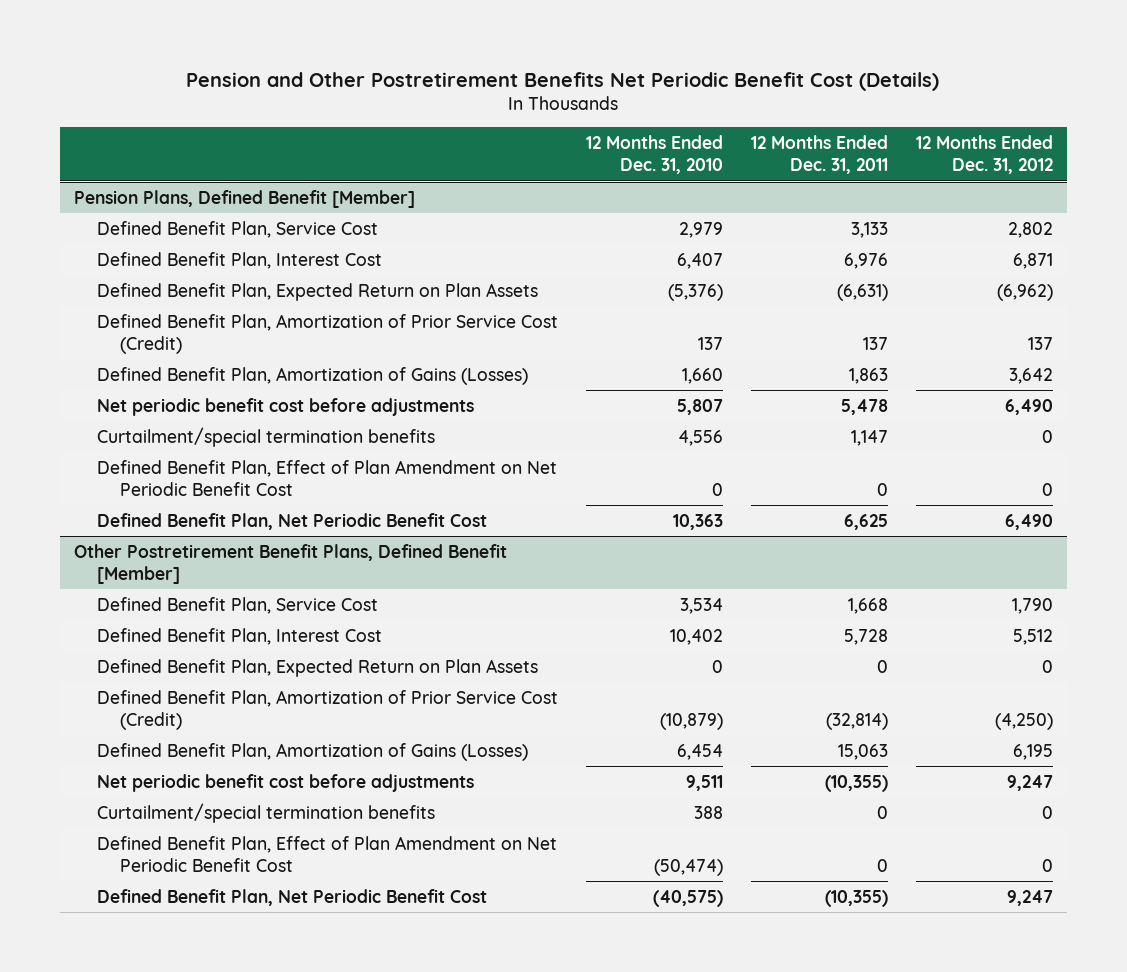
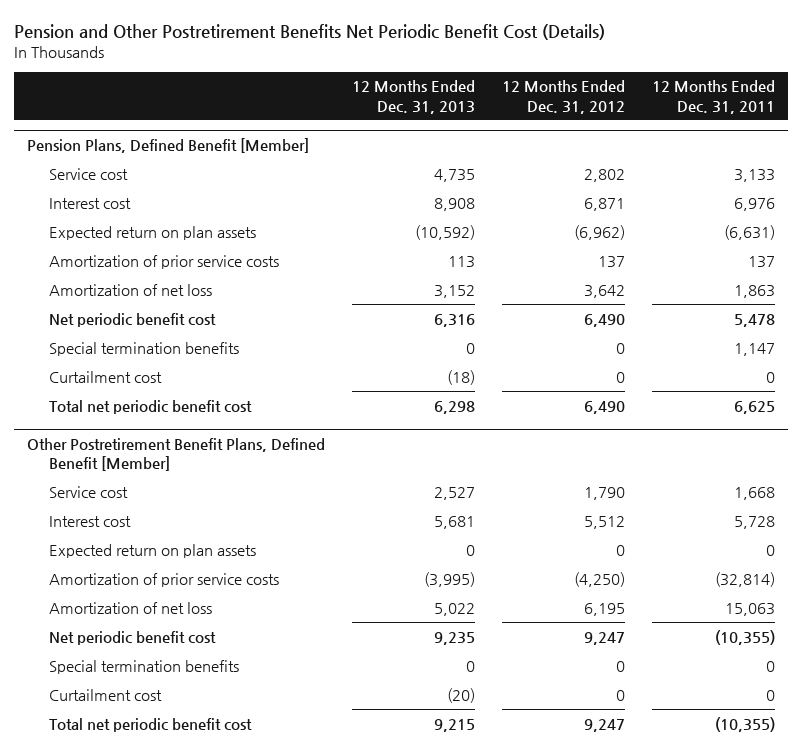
[585,134,723,175] 12 Months Ended Dec. 31, 2010 -> none
none -> [351,80,475,114] 12 Months Ended Dec. 31, 2013
[96,459,557,496] Defined Benefit Plan, Effect of Plan Amendment on Net Periodic Benefit Cost -> none
[96,220,378,238] Defined Benefit Plan, Service Cost -> [48,167,128,180] Service cost
[96,251,382,269] Defined Benefit Plan, Interest Cost -> [48,197,131,209] Interest cost
[96,282,538,301] Defined Benefit Plan, Expected Return on Plan Assets -> [48,225,256,240] Expected return on plan assets
[96,313,558,354] Defined Benefit Plan, Amortization of Prior Service Cost (Credit) -> [48,254,279,269] Amortization of prior service costs
[96,366,528,385] Defined Benefit Plan, Amortization of Gains (Losses) -> [48,283,212,296] Amortization of net loss
[96,397,474,416] Net periodic benefit cost before adjustments -> [48,312,216,327] Net periodic benefit cost
[96,426,435,447] Curtailment/special termination benefits -> [48,341,239,356] Special termination benefits
none -> [48,370,162,383] Curtailment cost
[96,512,487,530] Defined Benefit Plan, Net Periodic Benefit Cost -> [48,399,252,414] Total net periodic benefit cost
[96,835,557,872] Defined Benefit Plan, Effect of Plan Amendment on Net Periodic Benefit Cost -> none
[96,596,378,614] Defined Benefit Plan, Service Cost -> [48,485,128,498] Service cost
[96,627,382,645] Defined Benefit Plan, Interest Cost -> [48,515,131,527] Interest cost
[96,658,538,677] Defined Benefit Plan, Expected Return on Plan Assets -> [48,543,256,558] Expected return on plan assets
[96,689,558,730] Defined Benefit Plan, Amortization of Prior Service Cost (Credit) -> [48,572,279,587] Amortization of prior service costs
[96,742,528,761] Defined Benefit Plan, Amortization of Gains (Losses) -> [48,601,212,614] Amortization of net loss
[96,773,474,792] Net periodic benefit cost before adjustments -> [48,630,216,645] Net periodic benefit cost
[96,802,435,823] Curtailment/special termination benefits -> [48,659,239,674] Special termination benefits
none -> [48,688,162,701] Curtailment cost
[96,888,487,906] Defined Benefit Plan, Net Periodic Benefit Cost -> [48,717,252,732] Total net periodic benefit cost

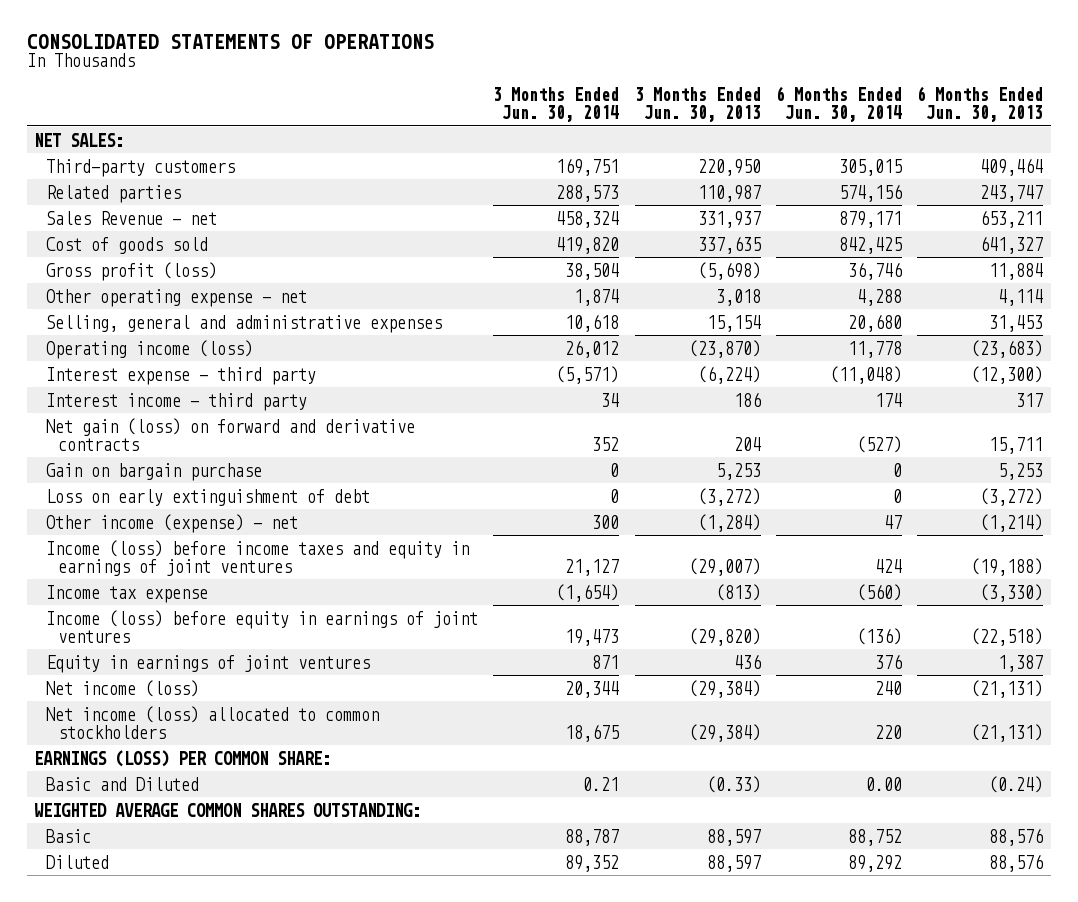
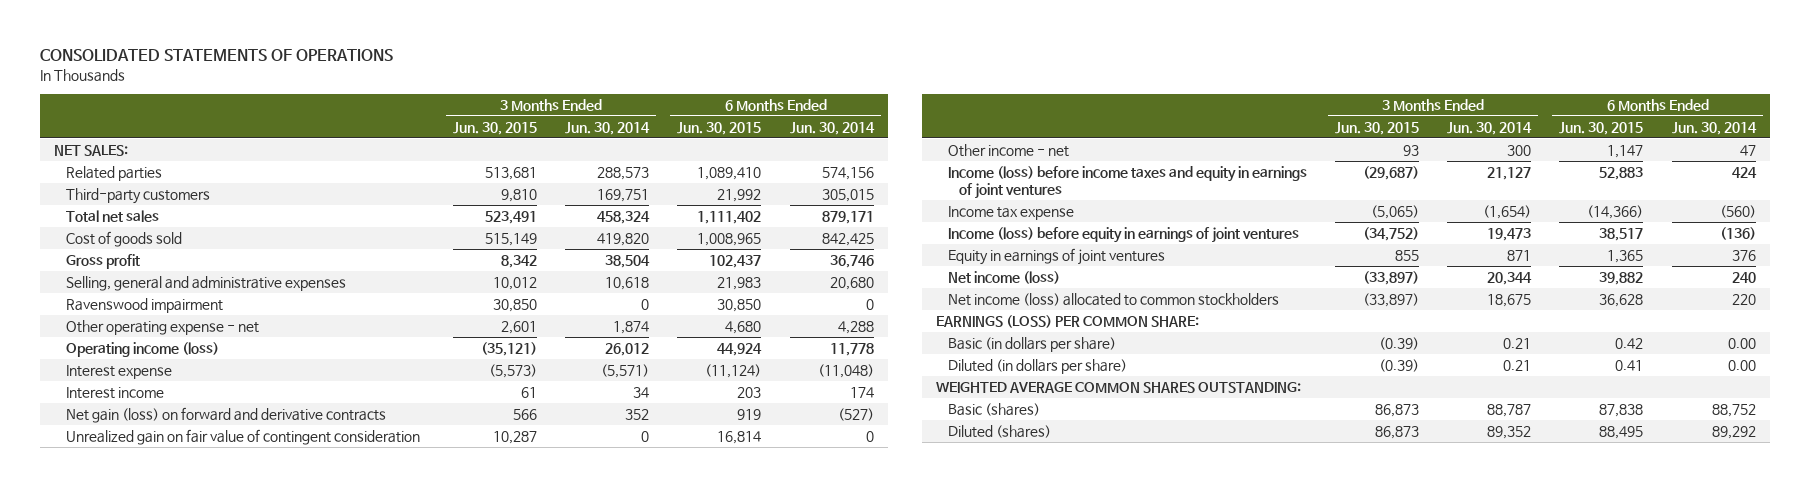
[634,87,761,123] 3 Months Ended Jun. 30, 2013 -> none
[917,86,1044,123] 6 Months Ended Jun. 30, 2013 -> none
none -> [452,121,537,135] Jun. 30, 2015
none -> [677,121,762,135] Jun. 30, 2015
[46,158,236,177] Third-party customers -> [65,187,210,204] Third-party customers
[46,210,218,225] Sales Revenue - net -> [65,209,159,222] Total net sales
[46,261,218,281] Gross profit (loss) -> [65,253,140,269] Gross profit
none -> [65,297,223,313] Ravenswood impairment
[46,288,308,307] Other operating expense - net -> [65,319,259,335] Other operating expense - net
[46,366,317,385] Interest expense - third party -> [65,364,172,379] Interest expense
[46,392,308,411] Interest income - third party -> [65,386,164,399] Interest income
[46,462,263,481] Gain on bargain purchase -> none
[46,488,371,506] Loss on early extinguishment of debt -> none
none -> [65,428,420,445] Unrealized gain on fair value of contingent consideration
[46,513,299,533] Other income (expense) - net -> [947,143,1069,157] Other income - net
[46,776,200,791] Basic and Diluted -> none
none -> [947,336,1116,352] Basic (in dollars per share)
none -> [947,358,1127,374] Diluted (in dollars per share)
[46,828,92,843] Basic -> [947,402,1040,416] Basic (shares)
[46,854,110,869] Diluted -> [947,424,1051,438] Diluted (shares)

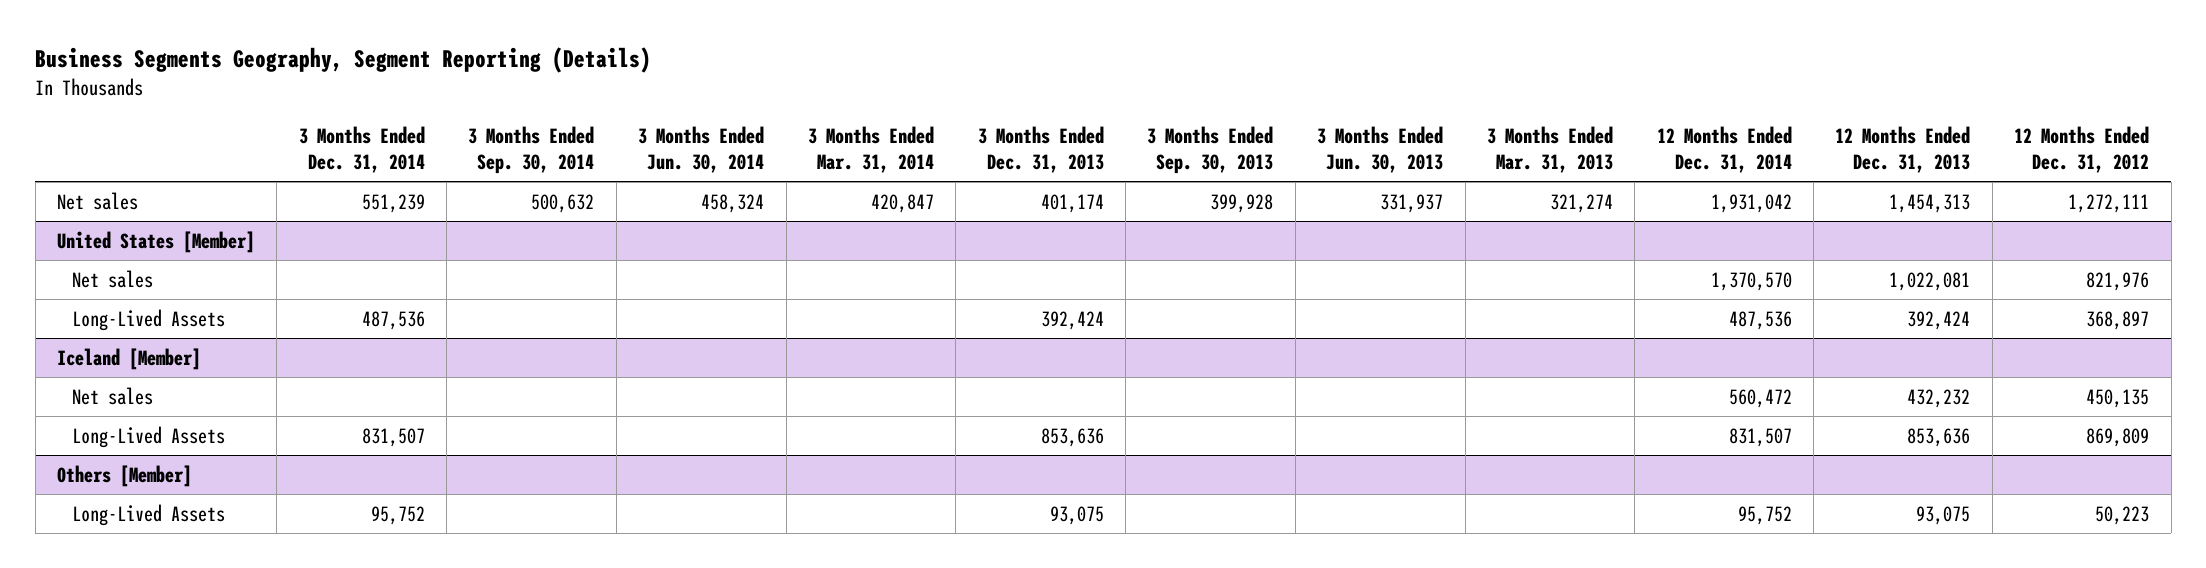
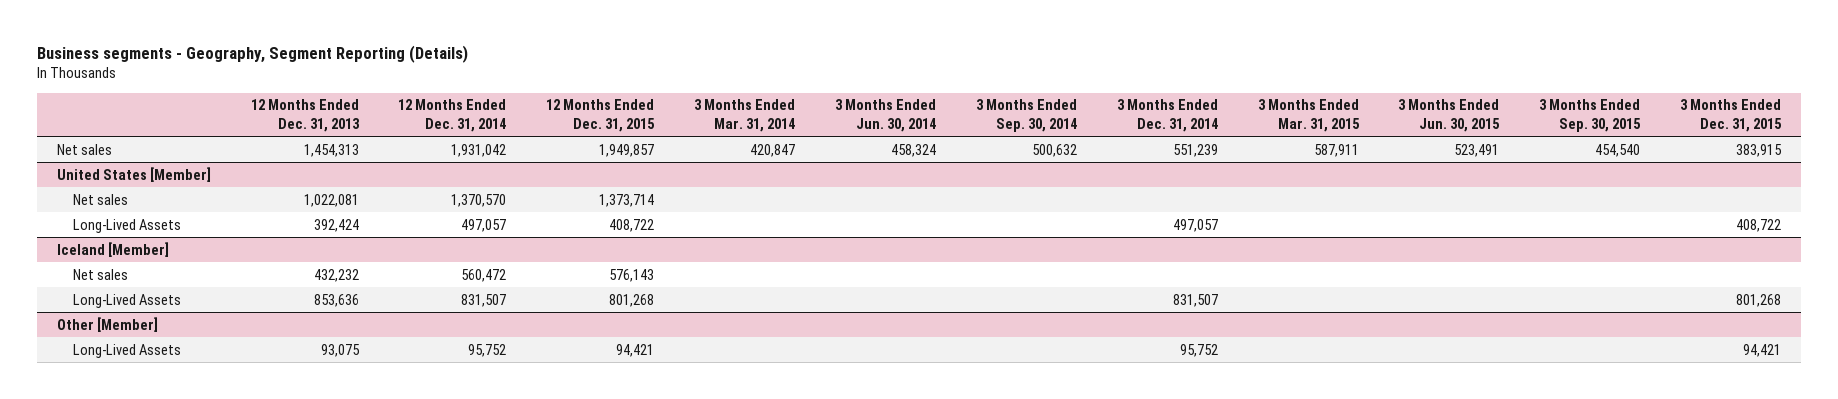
[35,47,652,74] Business Segments Geography, Segment Reporting (Details) -> [36,45,468,64] Business segments - Geography, Segment Reporting (Details)
[977,125,1104,173] 3 Months Ended Dec. 31, 2013 -> none
[1147,125,1274,174] 3 Months Ended Sep. 30, 2013 -> none
[1317,125,1444,173] 3 Months Ended Jun. 30, 2013 -> none
[1486,125,1613,173] 3 Months Ended Mar. 31, 2013 -> none
[2014,125,2150,173] 12 Months Ended Dec. 31, 2012 -> none
none -> [546,99,656,132] 12 Months Ended Dec. 31, 2015
none -> [1257,99,1360,132] 3 Months Ended Mar. 31, 2015
none -> [1398,99,1501,132] 3 Months Ended Jun. 30, 2015
none -> [1539,99,1642,132] 3 Months Ended Sep. 30, 2015
none -> [1680,99,1783,132] 3 Months Ended Dec. 31, 2015
[361,310,425,330] 487,536 -> [1172,218,1218,232] 497,057
[1728,310,1792,330] 487,536 -> [461,218,507,232] 497,057
[56,464,192,487] Others [Member] -> [56,316,158,332] Other [Member]

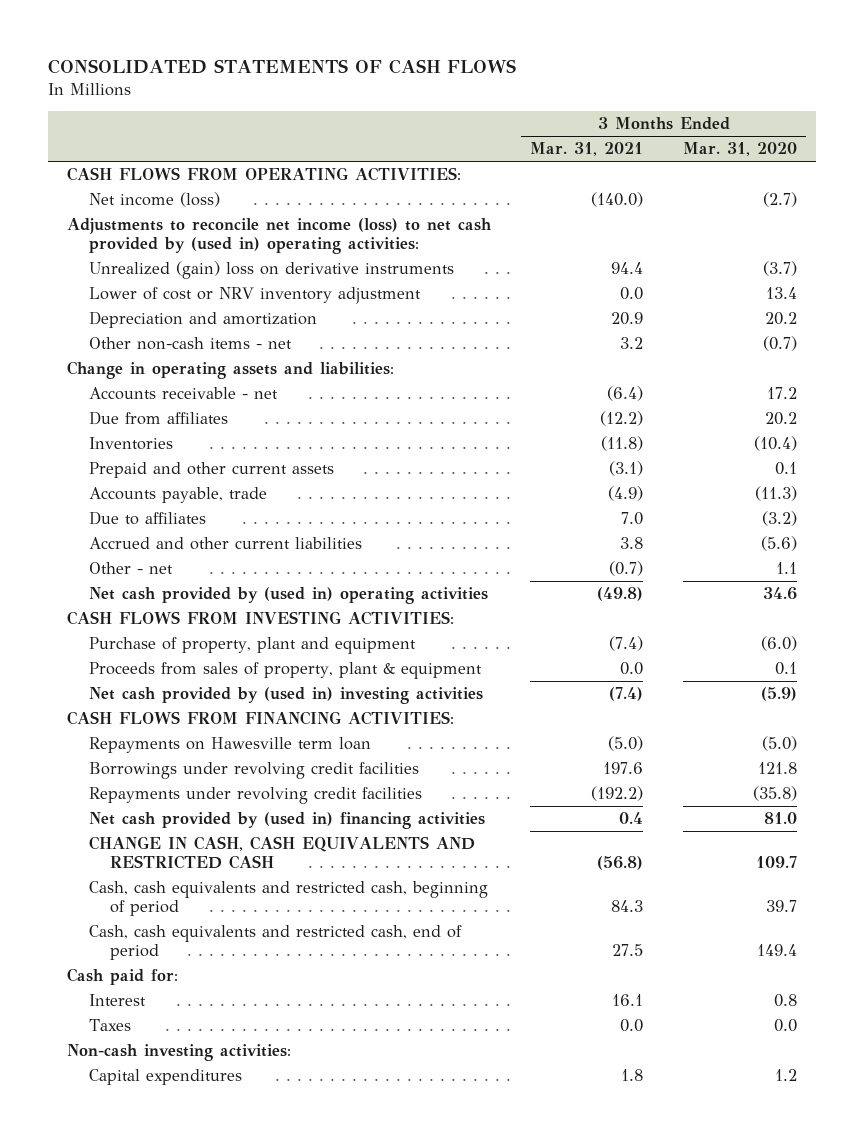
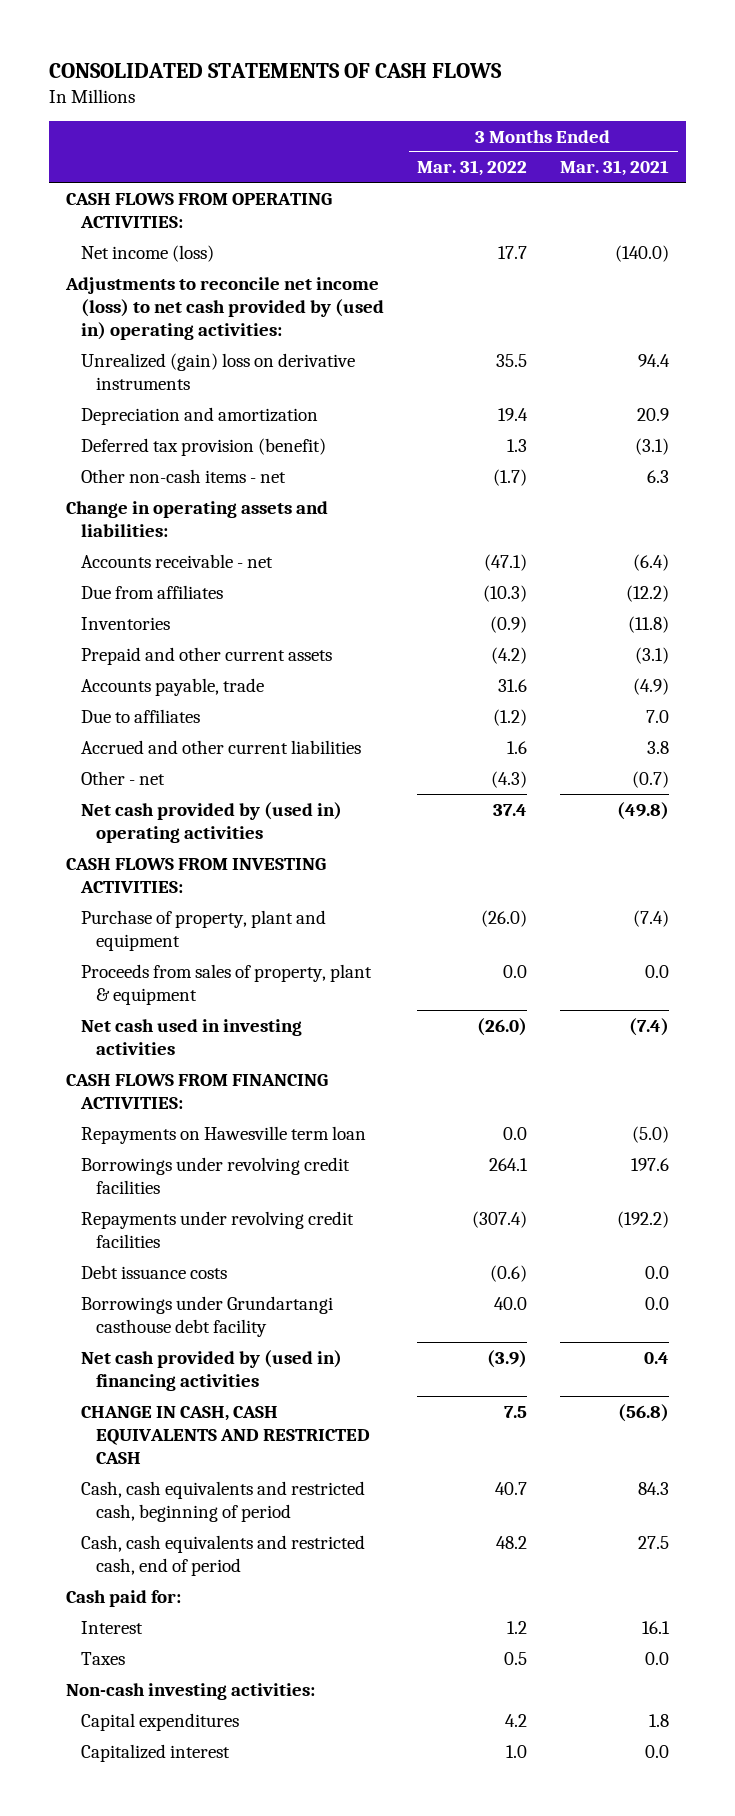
[682,142,797,157] Mar. 31, 2020 -> none
none -> [417,160,528,177] Mar. 31, 2022
[88,287,421,305] Lower of cost or NRV inventory adjustment -> none
none -> [80,437,326,456] Deferred tax provision (benefit)
[620,337,644,350] 3.2 -> [647,469,670,483] 6.3
[88,687,483,705] Net cash provided by (used in) investing activities -> [80,1018,302,1055] Net cash used in investing activities
none -> [80,1264,227,1279] Debt issuance costs
none -> [80,1295,333,1337] Borrowings under Grundartangi casthouse debt facility
none -> [80,1743,230,1762] Capitalized interest

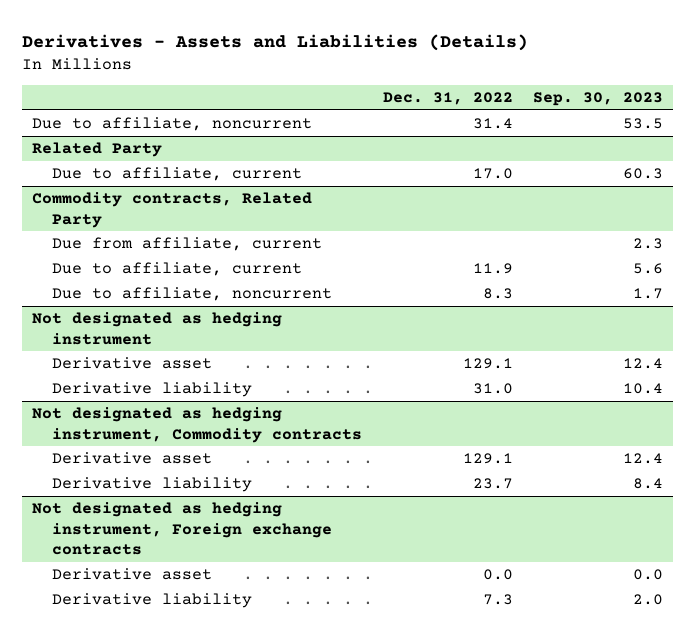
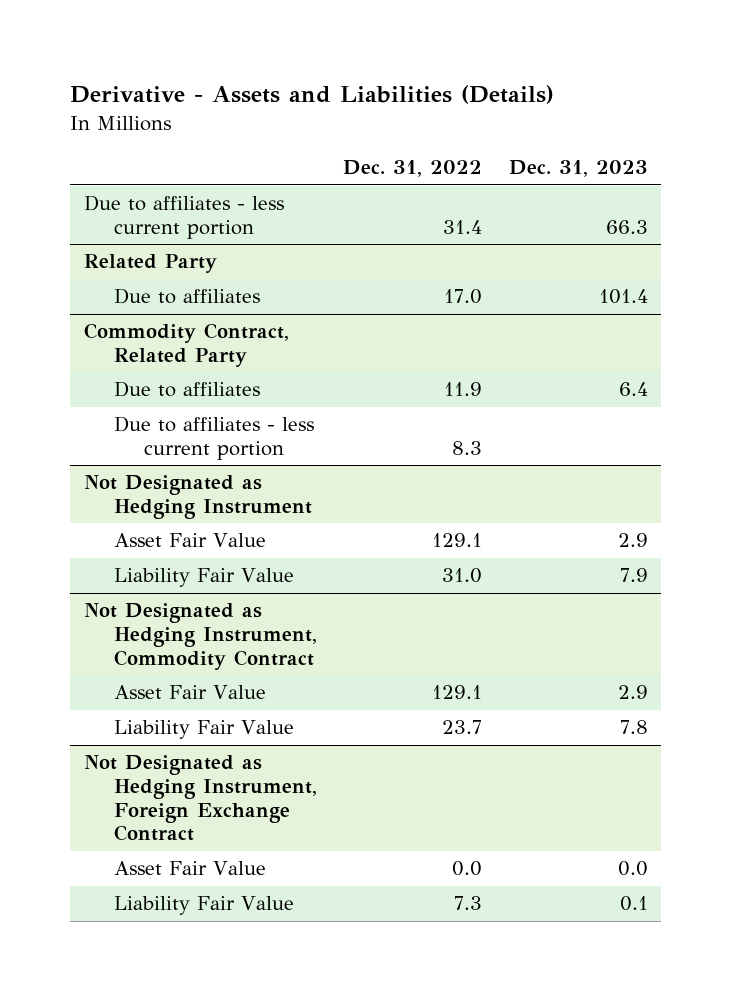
[21,34,528,52] Derivatives - Assets and Liabilities (Details) -> [70,84,555,104] Derivative - Assets and Liabilities (Details)
[533,92,664,107] Sep. 30, 2023 -> none
none -> [508,160,648,178] Dec. 31, 2023
[31,117,312,132] Due to affiliate, noncurrent -> [83,195,284,240] Due to affiliates - less current portion
[52,237,323,252] Due from affiliate, current -> none
[52,167,303,182] Due to affiliate, current -> [113,288,260,305] Due to affiliates
[31,192,312,228] Commodity contracts, Related Party -> [83,323,289,368] Commodity Contract, Related Party
[52,262,303,277] Due to affiliate, current -> [113,381,260,398] Due to affiliates
[52,287,333,302] Due to affiliate, noncurrent -> [113,416,314,461] Due to affiliates - less current portion
[31,312,282,345] Not designated as hedging instrument -> [83,475,312,520] Not Designated as Hedging Instrument
[52,357,213,370] Derivative asset -> [113,533,266,548] Asset Fair Value
[52,382,253,398] Derivative liability -> [113,568,294,588] Liability Fair Value
[31,407,363,443] Not designated as hedging instrument, Commodity contracts -> [83,603,317,670] Not Designated as Hedging Instrument, Commodity Contract
[52,452,213,465] Derivative asset -> [113,685,266,700] Asset Fair Value
[52,477,253,493] Derivative liability -> [113,720,294,740] Liability Fair Value
[31,502,333,556] Not designated as hedging instrument, Foreign exchange contracts -> [83,755,317,842] Not Designated as Hedging Instrument, Foreign Exchange Contract
[52,568,213,581] Derivative asset -> [113,861,266,876] Asset Fair Value
[52,593,253,609] Derivative liability -> [113,896,294,916] Liability Fair Value

